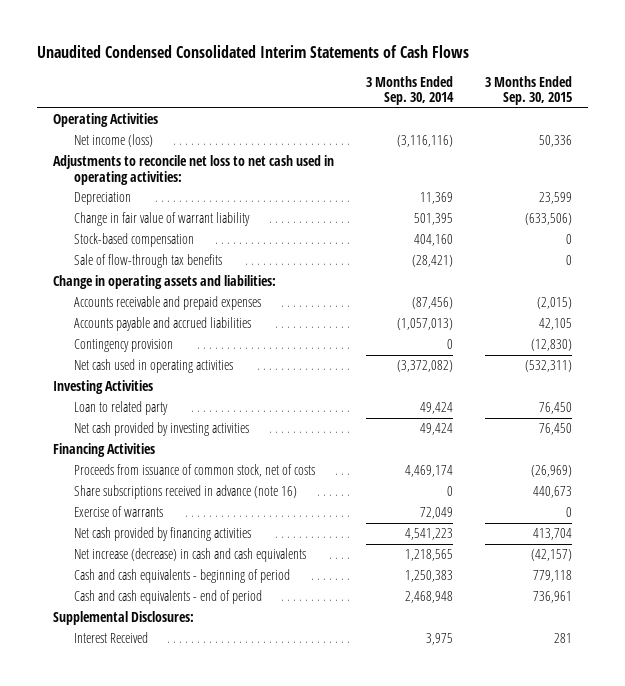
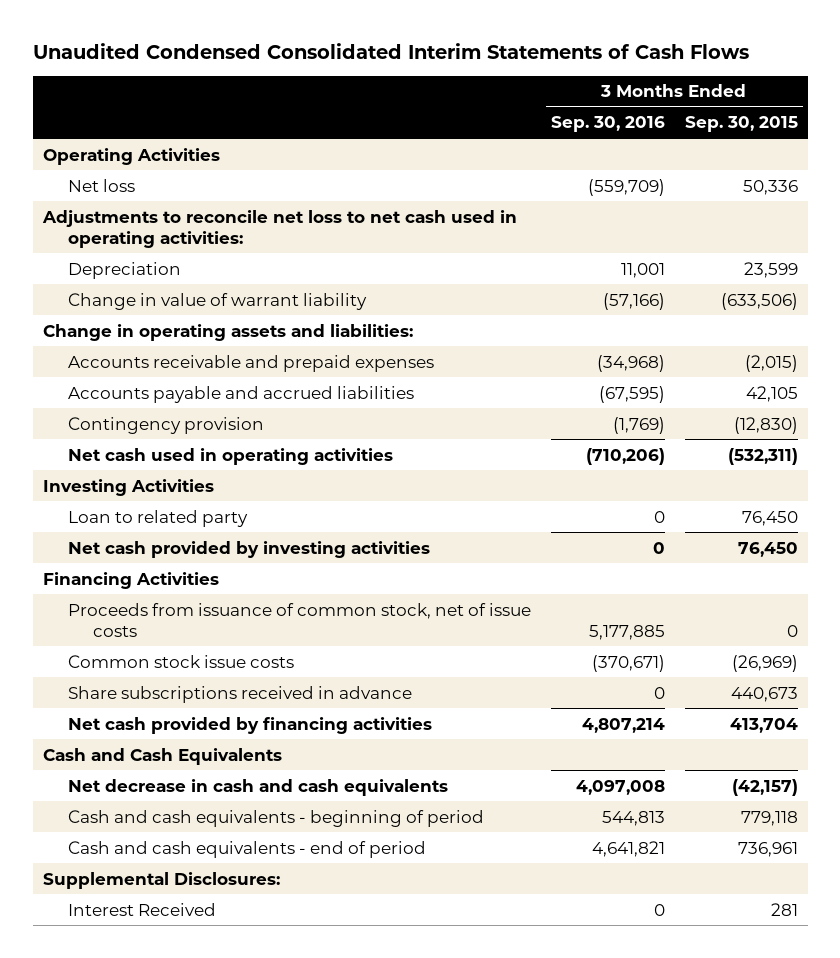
[366,75,455,106] 3 Months Ended Sep. 30, 2014 -> none
none -> [550,116,665,133] Sep. 30, 2016
[73,134,153,148] Net income (loss) -> [67,178,135,192] Net loss
[73,233,194,248] Stock-based compensation -> none
[73,254,222,269] Sale of flow-through tax benefits -> none
[73,212,250,227] Change in fair value of warrant liability -> [67,292,367,310] Change in value of warrant liability
[73,506,163,518] Exercise of warrants -> none
[73,464,315,478] Proceeds from issuance of common stock, net of costs -> [67,602,531,637] Proceeds from issuance of common stock, net of issue costs
[531,465,573,478] (26,969) -> [786,624,798,637] 0
none -> [67,654,294,668] Common stock issue costs
[73,485,297,500] Share subscriptions received in advance (note 16) -> [67,685,412,703] Share subscriptions received in advance
none -> [42,747,282,765] Cash and Cash Equivalents
[73,548,306,563] Net increase (decrease) in cash and cash equivalents -> [67,778,448,796] Net decrease in cash and cash equivalents

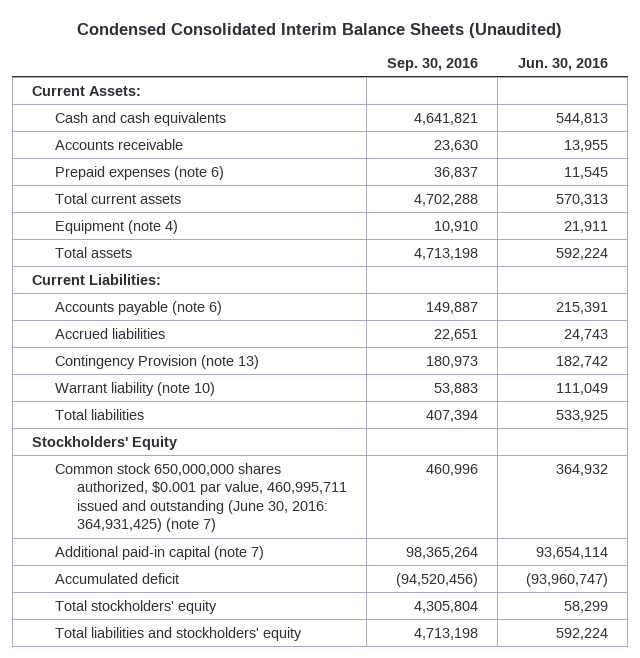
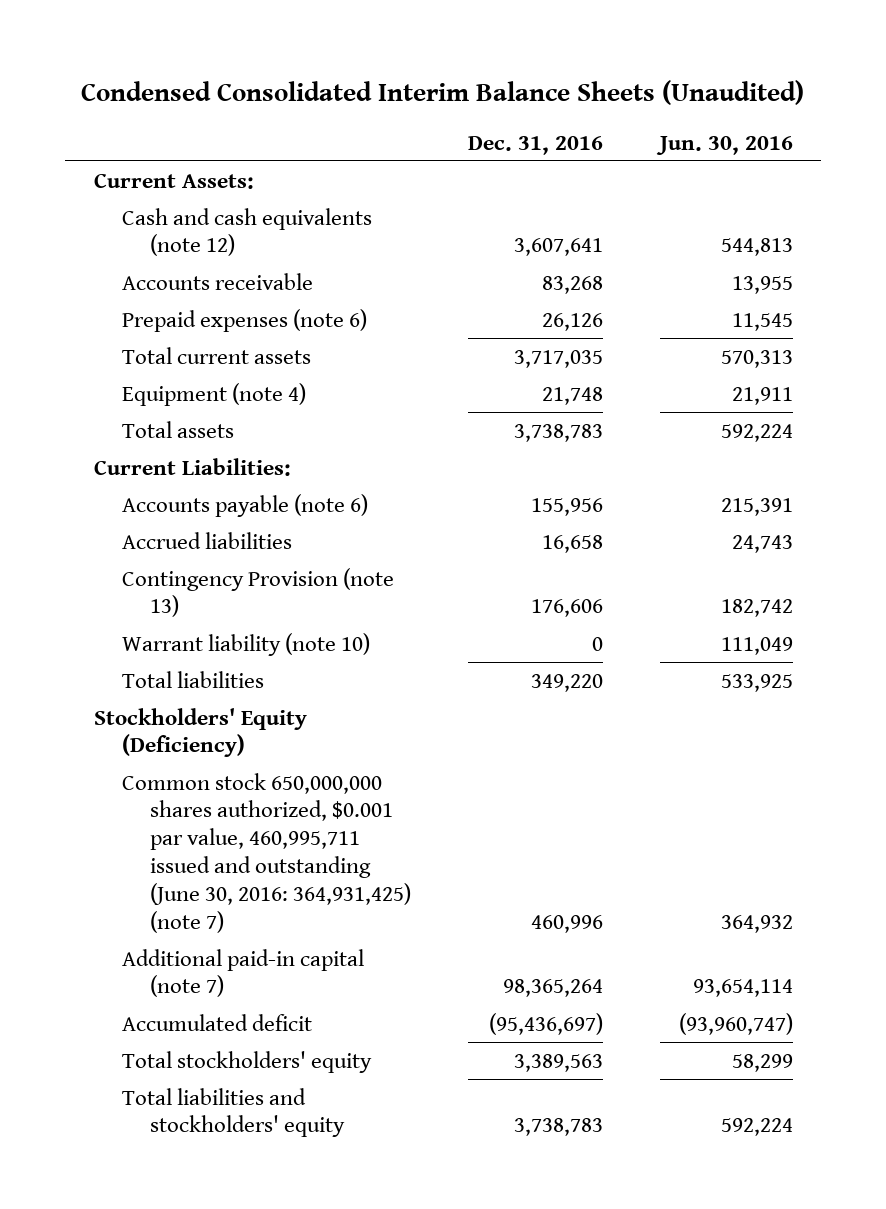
[386,57,478,71] Sep. 30, 2016 -> none
none -> [467,135,603,155] Dec. 31, 2016
[54,111,226,126] Cash and cash equivalents -> [121,207,372,257] Cash and cash equivalents (note 12)
[32,435,178,450] Stockholders' Equity -> [93,707,307,758] Stockholders' Equity (Deficiency)

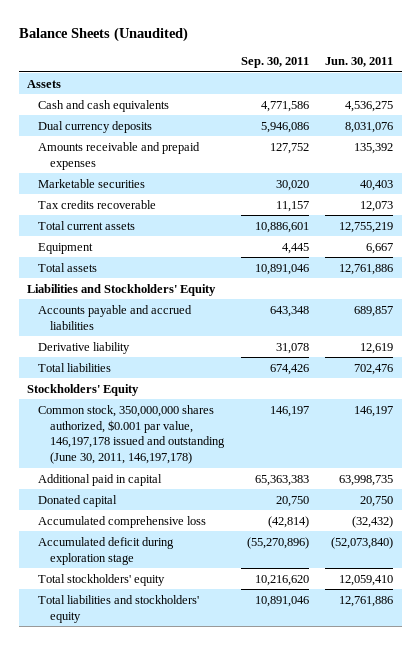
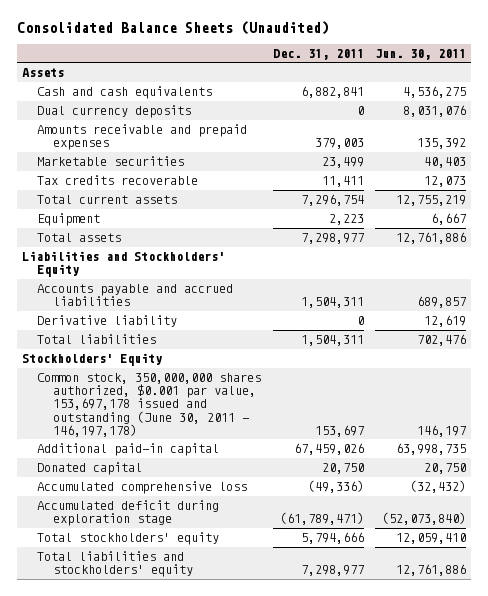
[18,27,188,43] Balance Sheets (Unaudited) -> [16,21,329,36] Consolidated Balance Sheets (Unaudited)
[240,57,309,69] Sep. 30, 2011 -> none
none -> [272,49,364,61] Dec. 31, 2011
[38,404,225,465] Common stock, 350,000,000 shares authorized, $0.001 par value, 146,197,178 issued and outstanding (June 30, 2011, 146,197,178) -> [37,373,262,437] Common stock, 350,000,000 shares authorized, $0.001 par value, 153,697,178 issued and outstanding (June 30, 2011 - 146,197,178)
[38,473,163,486] Additional paid in capital -> [37,443,220,457] Additional paid-in capital

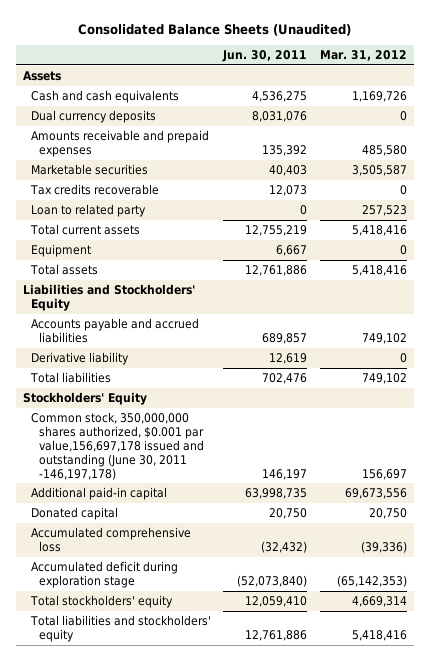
[272,49,364,61] Dec. 31, 2011 -> none
none -> [320,49,408,61] Mar. 31, 2012
none -> [30,203,146,217] Loan to related party
[37,373,262,437] Common stock, 350,000,000 shares authorized, $0.001 par value, 153,697,178 issued and outstanding (June 30, 2011 - 146,197,178) -> [30,411,204,480] Common stock, 350,000,000 shares authorized, $0.001 par value,156,697,178 issued and outstanding (June 30, 2011 -146,197,178)

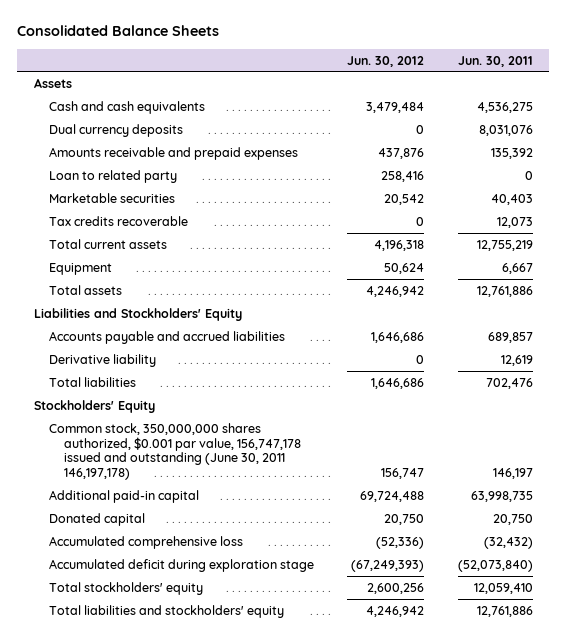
[77,23,351,36] Consolidated Balance Sheets (Unaudited) -> [17,25,220,37] Consolidated Balance Sheets
[320,49,408,61] Mar. 31, 2012 -> none
none -> [347,55,425,67] Jun. 30, 2012
[30,203,146,217] Loan to related party -> [49,169,178,183] Loan to related party
[30,411,204,480] Common stock, 350,000,000 shares authorized, $0.001 par value,156,697,178 issued and outstanding (June 30, 2011 -146,197,178) -> [49,422,302,481] Common stock, 350,000,000 shares authorized, $0.001 par value, 156,747,178 issued and outstanding (June 30, 2011 146,197,178)

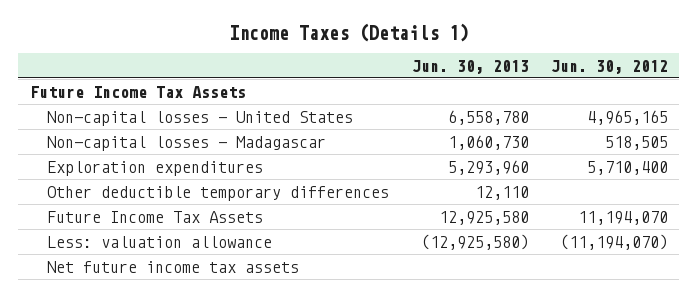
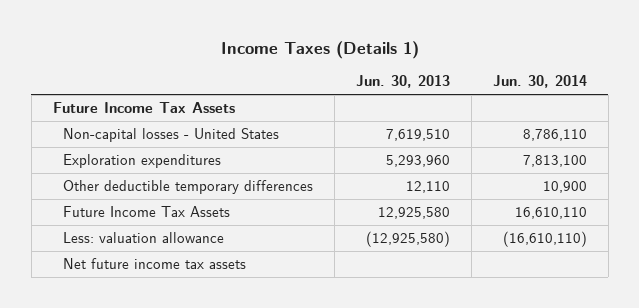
[550,59,668,74] Jun. 30, 2012 -> none
none -> [492,75,587,89] Jun. 30, 2014
[47,135,327,151] Non-capital losses - Madagascar -> none
[447,109,529,125] 6,558,780 -> [385,129,450,142] 7,619,510

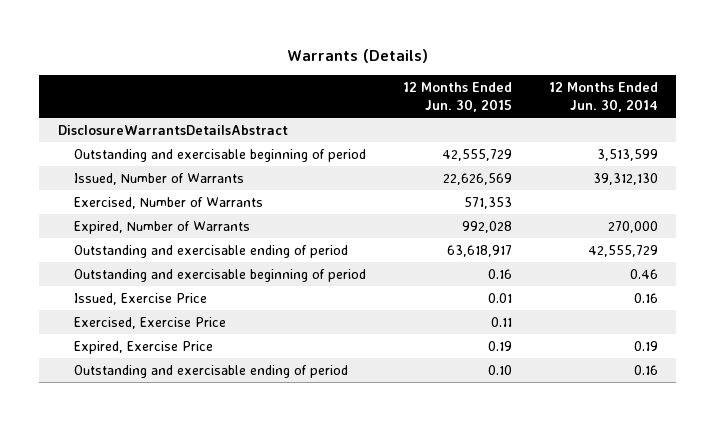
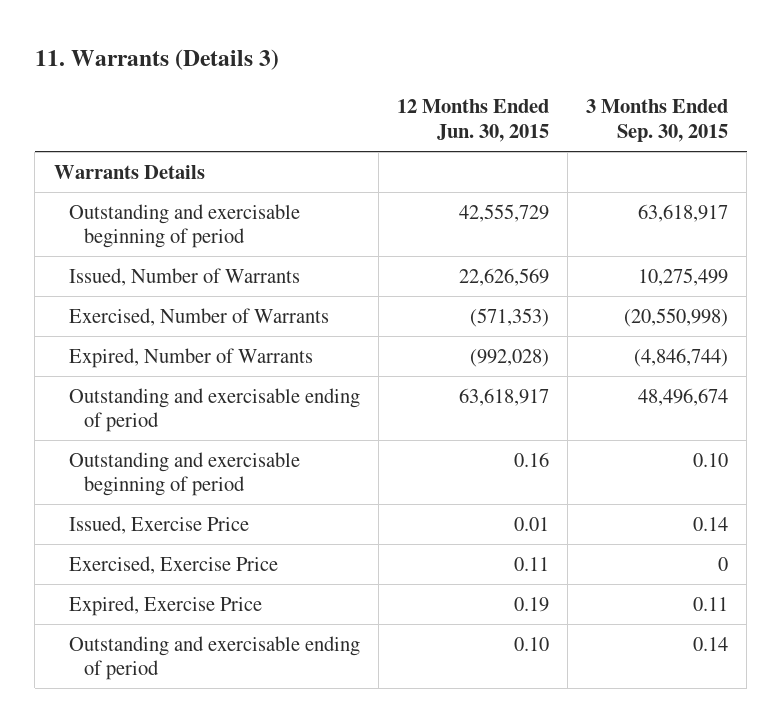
[286,49,428,64] Warrants (Details) -> [34,49,279,71] 11. Warrants (Details 3)
[548,82,658,113] 12 Months Ended Jun. 30, 2014 -> none
none -> [586,99,729,142] 3 Months Ended Sep. 30, 2015
[57,124,288,135] DisclosureWarrantsDetailsAbstract -> [53,164,205,179] Warrants Details
[463,196,512,209] 571,353 -> [469,307,549,327] (571,353)
[461,220,512,233] 992,028 -> [469,348,549,367] (992,028)

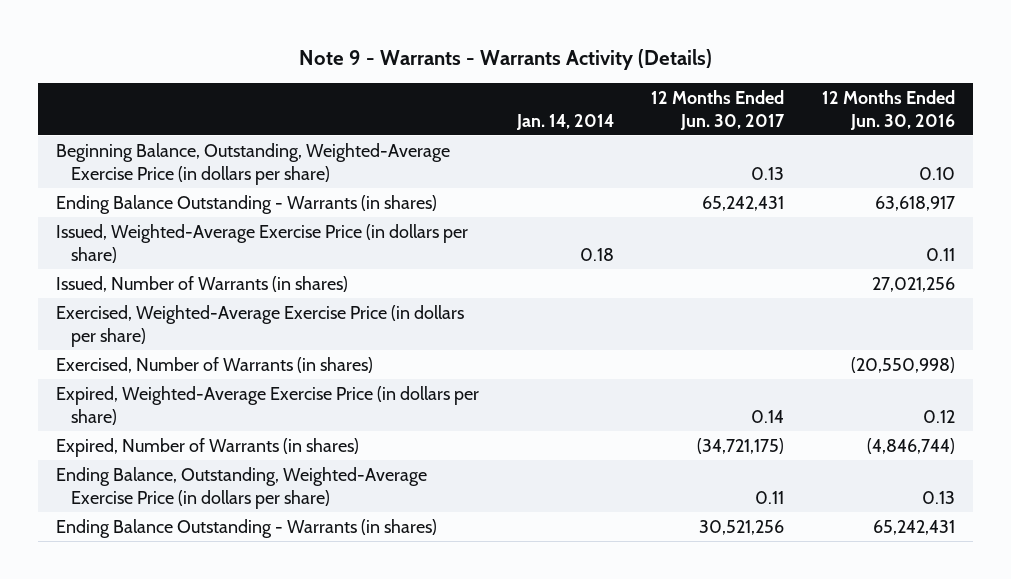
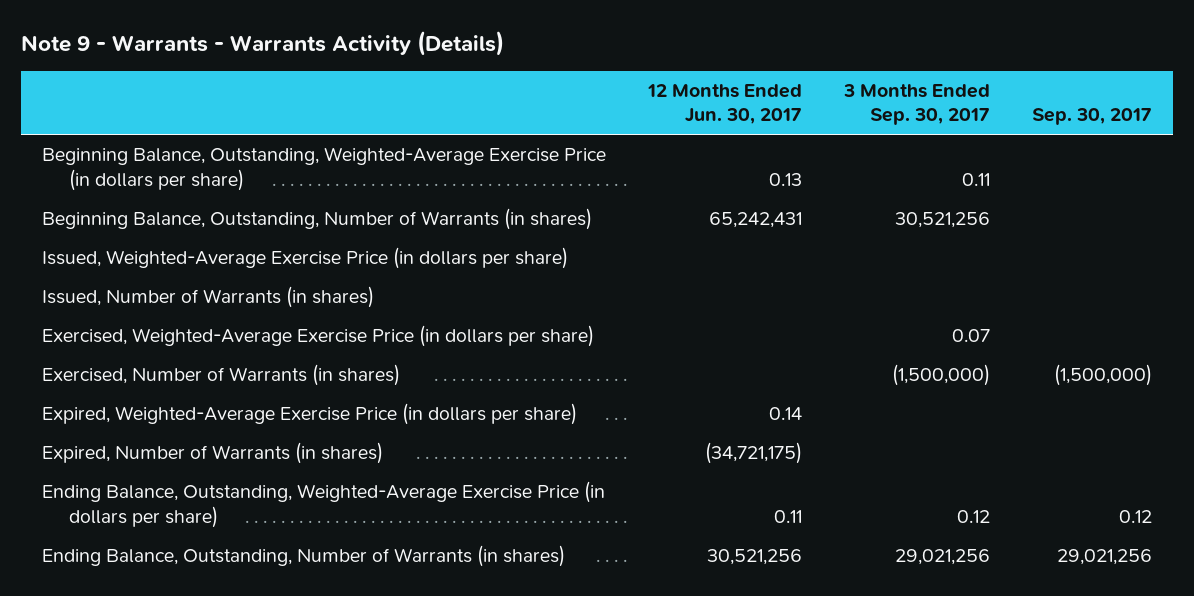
[515,113,614,130] Jan. 14, 2014 -> none
[821,89,955,130] 12 Months Ended Jun. 30, 2016 -> none
none -> [842,83,990,126] 3 Months Ended Sep. 30, 2017
none -> [1031,108,1152,126] Sep. 30, 2017
[56,194,438,214] Ending Balance Outstanding - Warrants (in shares) -> [41,208,592,231] Beginning Balance, Outstanding, Number of Warrants (in shares)
[56,518,438,538] Ending Balance Outstanding - Warrants (in shares) -> [41,545,565,568] Ending Balance, Outstanding, Number of Warrants (in shares)

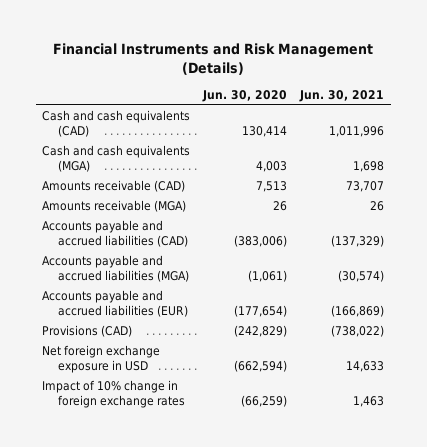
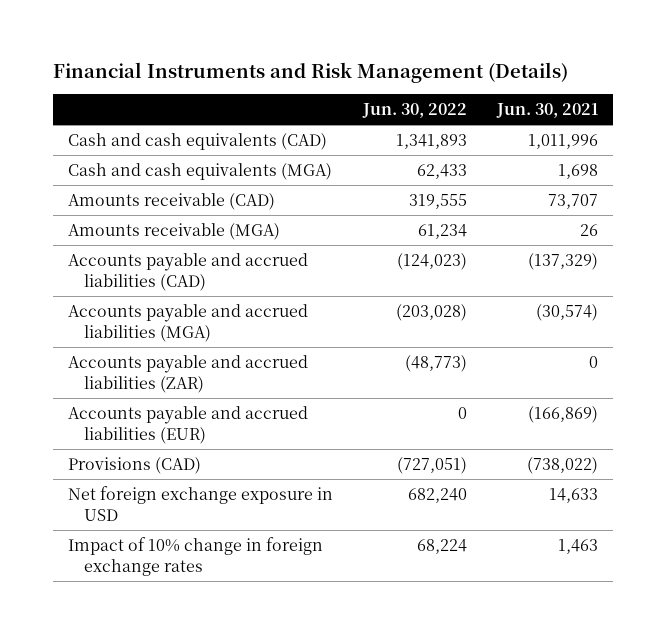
[202,90,288,103] Jun. 30, 2020 -> none
none -> [362,103,468,119] Jun. 30, 2022
none -> [68,355,309,393] Accounts payable and accrued liabilities (ZAR)

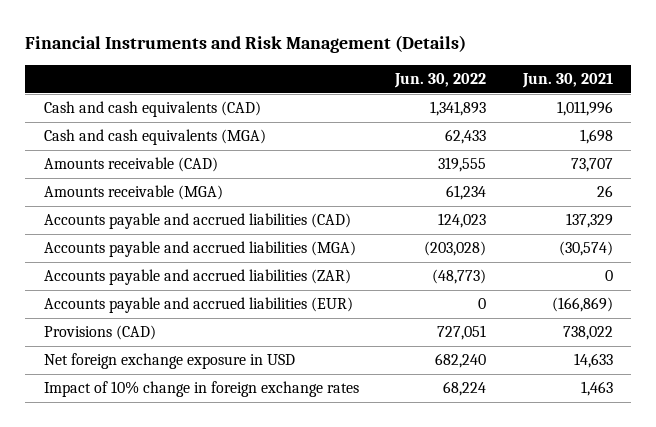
[397,253,468,271] (124,023) -> [438,213,487,229] 124,023
[528,253,599,271] (137,329) -> [565,213,613,229] 137,329
[397,457,468,475] (727,051) -> [437,325,487,341] 727,051
[527,457,599,475] (738,022) -> [562,326,613,341] 738,022

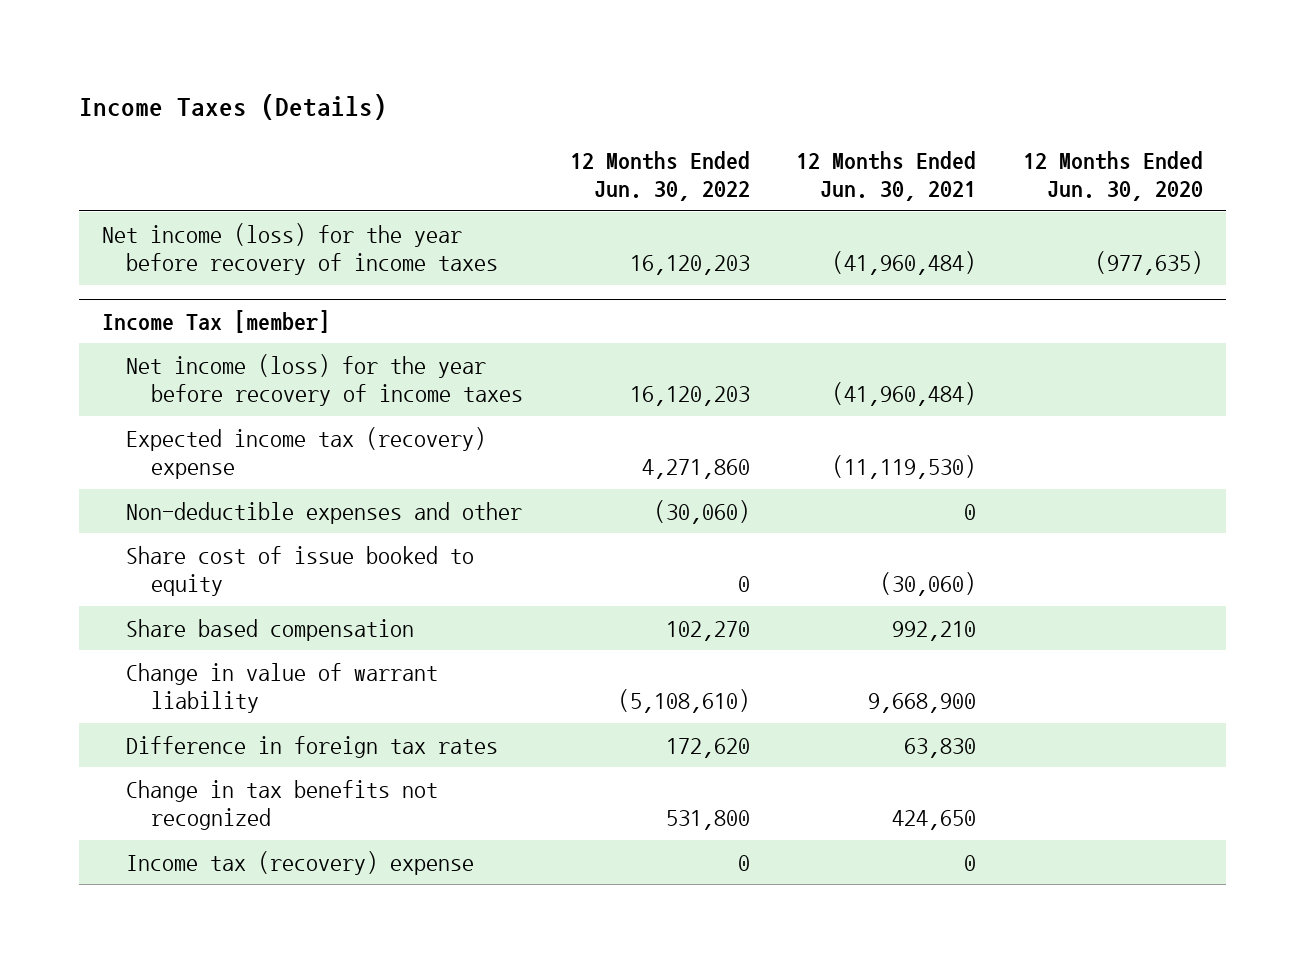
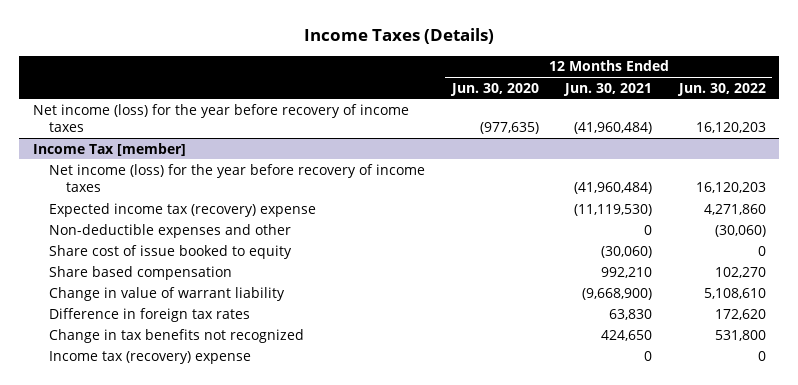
[617,689,750,714] (5,108,610) -> [703,287,766,299] 5,108,610
[868,693,977,714] 9,668,900 -> [582,287,653,300] (9,668,900)

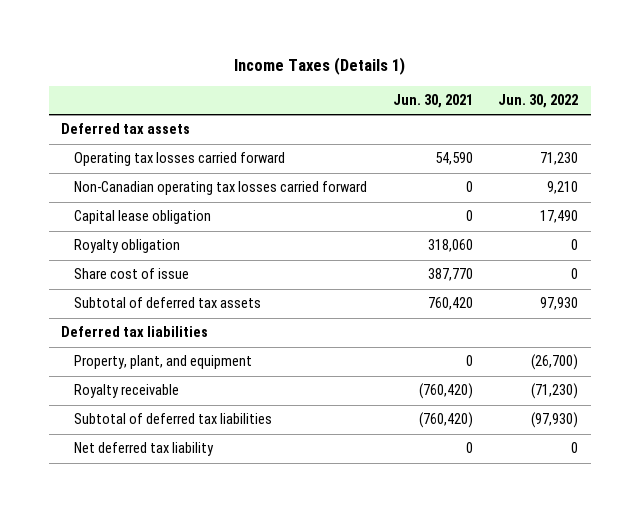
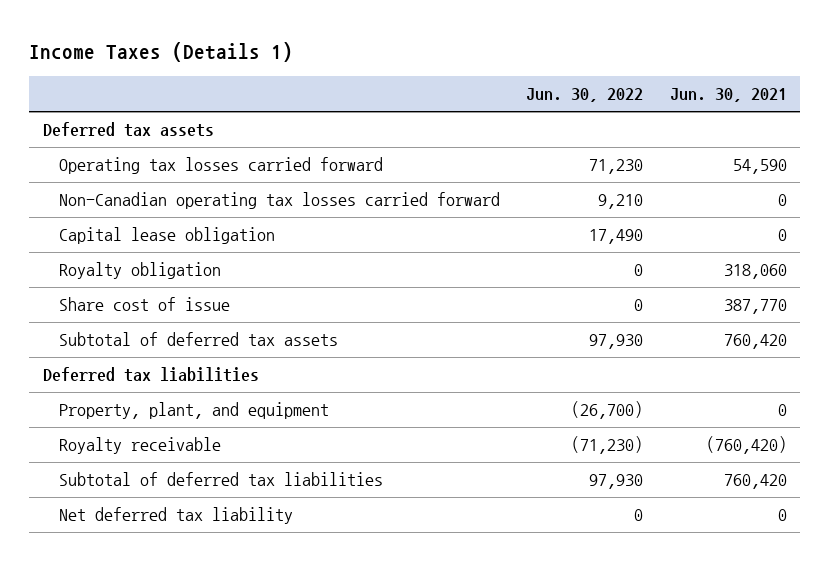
[418,412,473,429] (760,420) -> [724,474,788,490] 760,420
[530,412,578,429] (97,930) -> [589,474,644,490] 97,930

